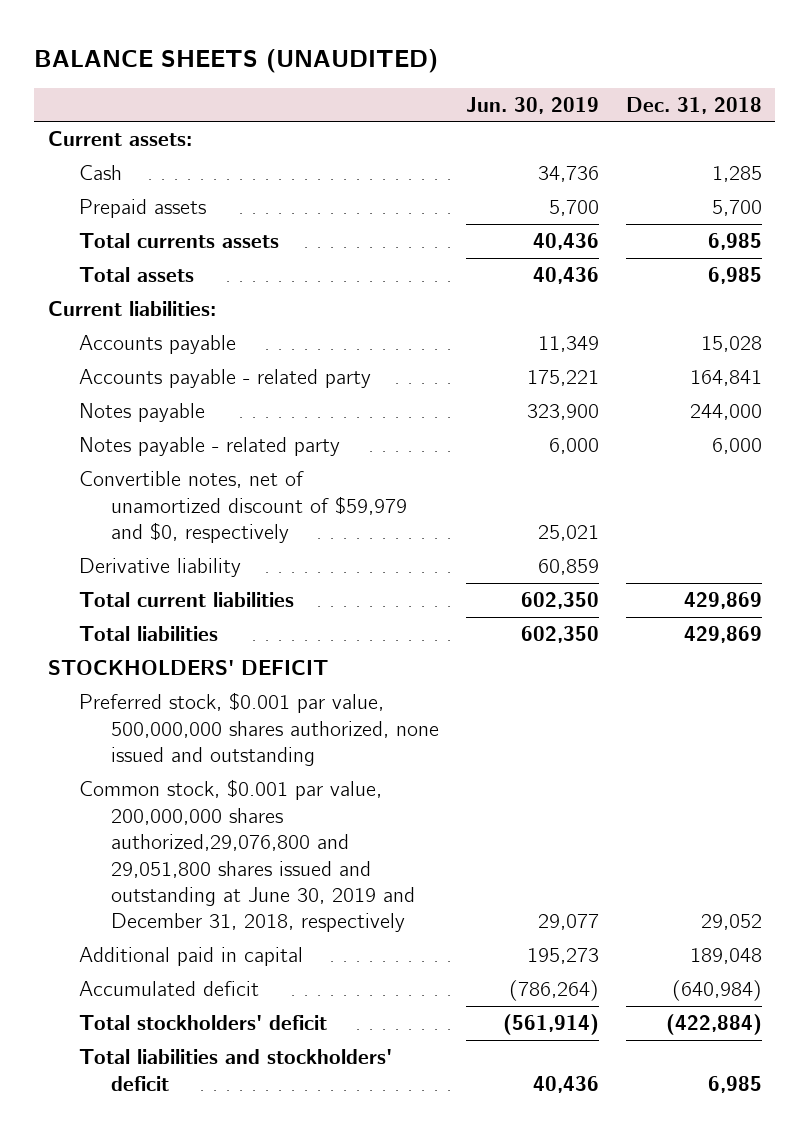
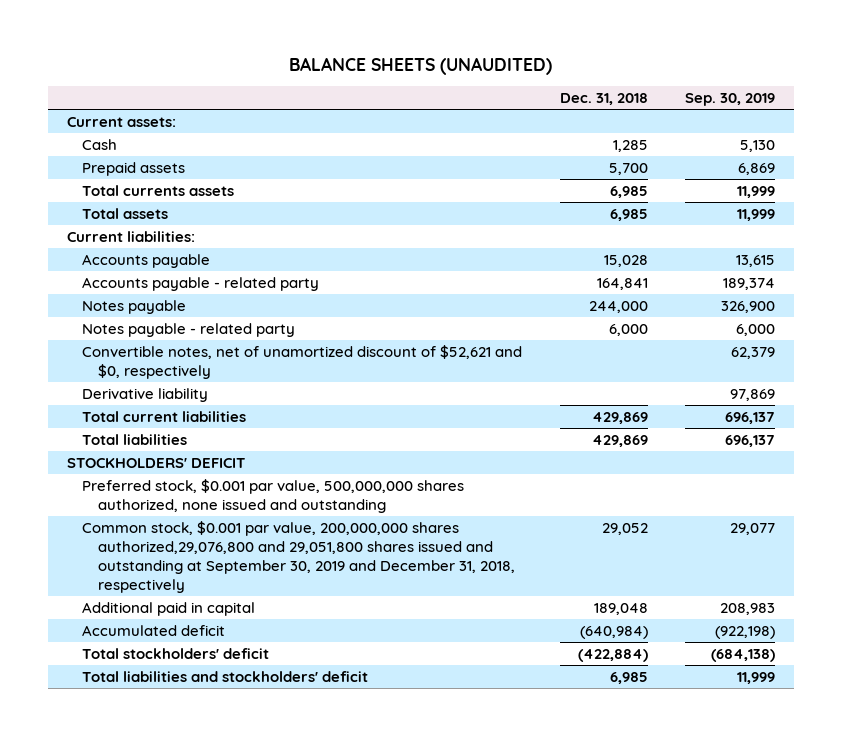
[465,96,599,114] Jun. 30, 2019 -> none
none -> [685,93,776,107] Sep. 30, 2019
[79,471,407,544] Convertible notes, net of unamortized discount of $59,979 and $0, respectively -> [82,344,523,379] Convertible notes, net of unamortized discount of $52,621 and $0, respectively
[79,779,415,933] Common stock, $0.001 par value, 200,000,000 shares authorized,29,076,800 and 29,051,800 shares issued and outstanding at June 30, 2019 and December 31, 2018, respectively -> [82,520,516,593] Common stock, $0.001 par value, 200,000,000 shares authorized,29,076,800 and 29,051,800 shares issued and outstanding at September 30, 2019 and December 31, 2018, respectively

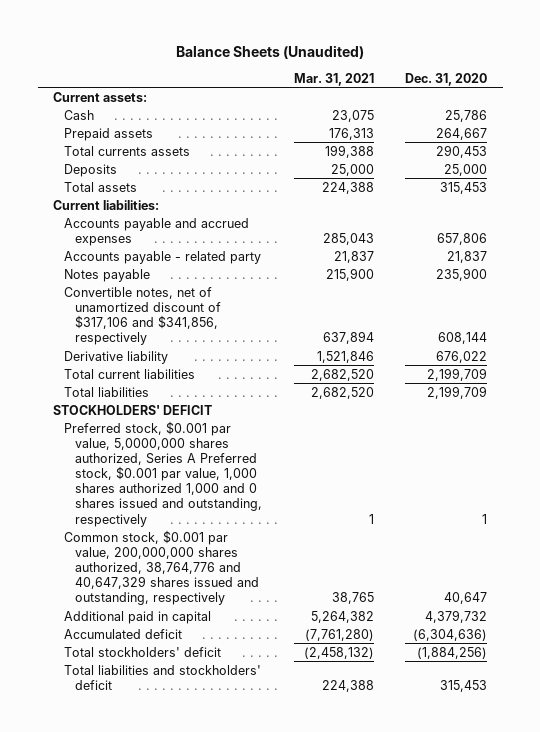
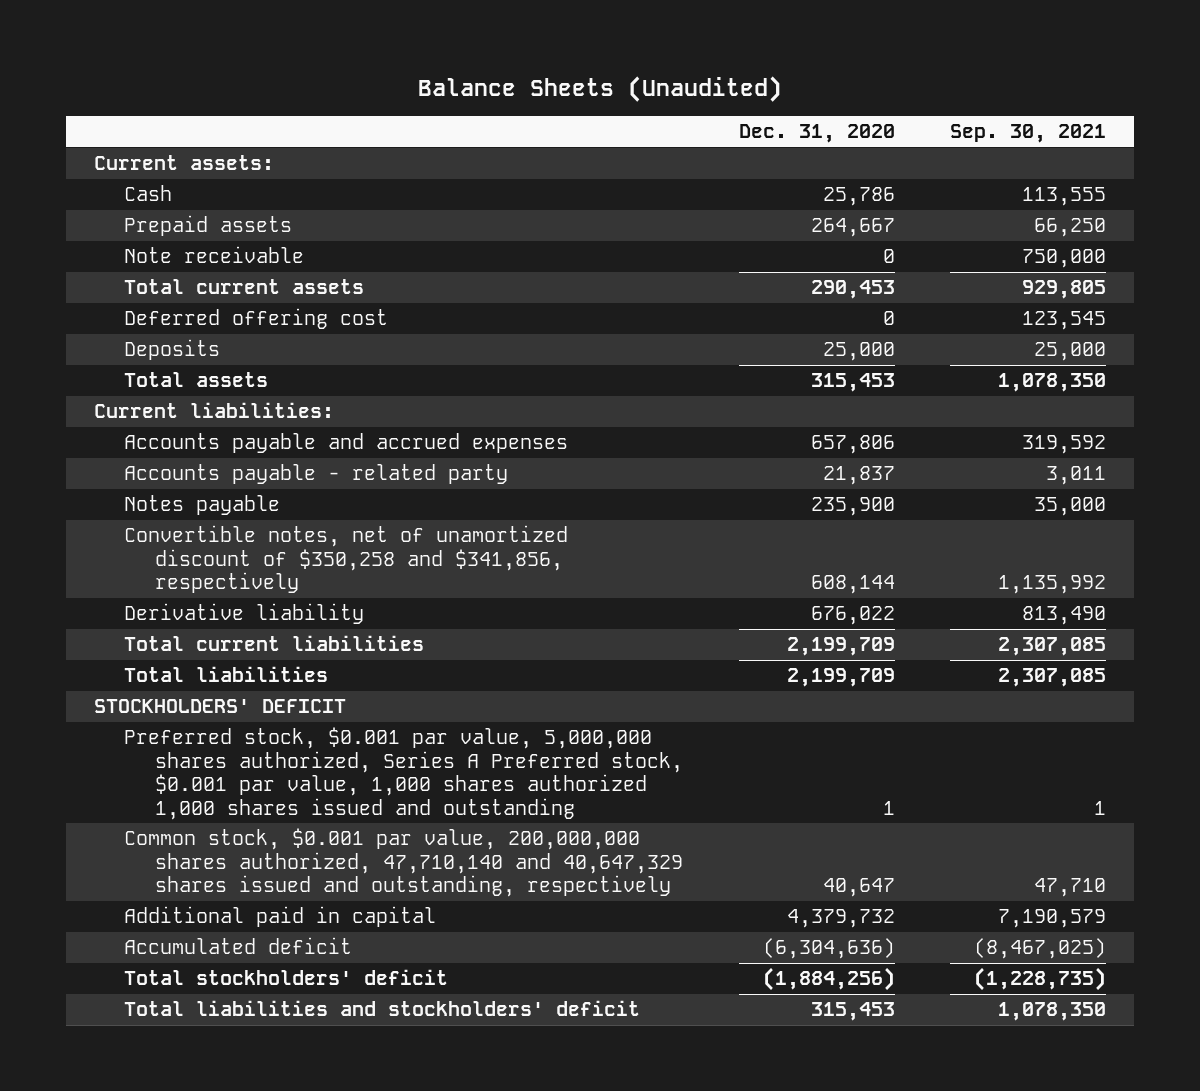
[293,72,374,86] Mar. 31, 2021 -> none
none -> [950,124,1107,144] Sep. 30, 2021
none -> [124,246,305,264] Note receivable
[64,145,191,156] Total currents assets -> [124,279,365,295] Total current assets
none -> [124,308,389,330] Deferred offering cost
[64,286,222,346] Convertible notes, net of unamortized discount of $317,106 and $341,856, respectively -> [124,525,569,594] Convertible notes, net of unamortized discount of $350,258 and $341,856, respectively
[64,420,263,527] Preferred stock, $0.001 par value, 5,0000,000 shares authorized, Series A Preferred stock, $0.001 par value, 1,000 shares authorized 1,000 and 0 shares issued and outstanding, respectively -> [124,727,684,820] Preferred stock, $0.001 par value, 5,000,000 shares authorized, Series A Preferred stock, $0.001 par value, 1,000 shares authorized 1,000 shares issued and outstanding
[64,529,260,606] Common stock, $0.001 par value, 200,000,000 shares authorized, 38,764,776 and 40,647,329 shares issued and outstanding, respectively -> [124,828,684,898] Common stock, $0.001 par value, 200,000,000 shares authorized, 47,710,140 and 40,647,329 shares issued and outstanding, respectively

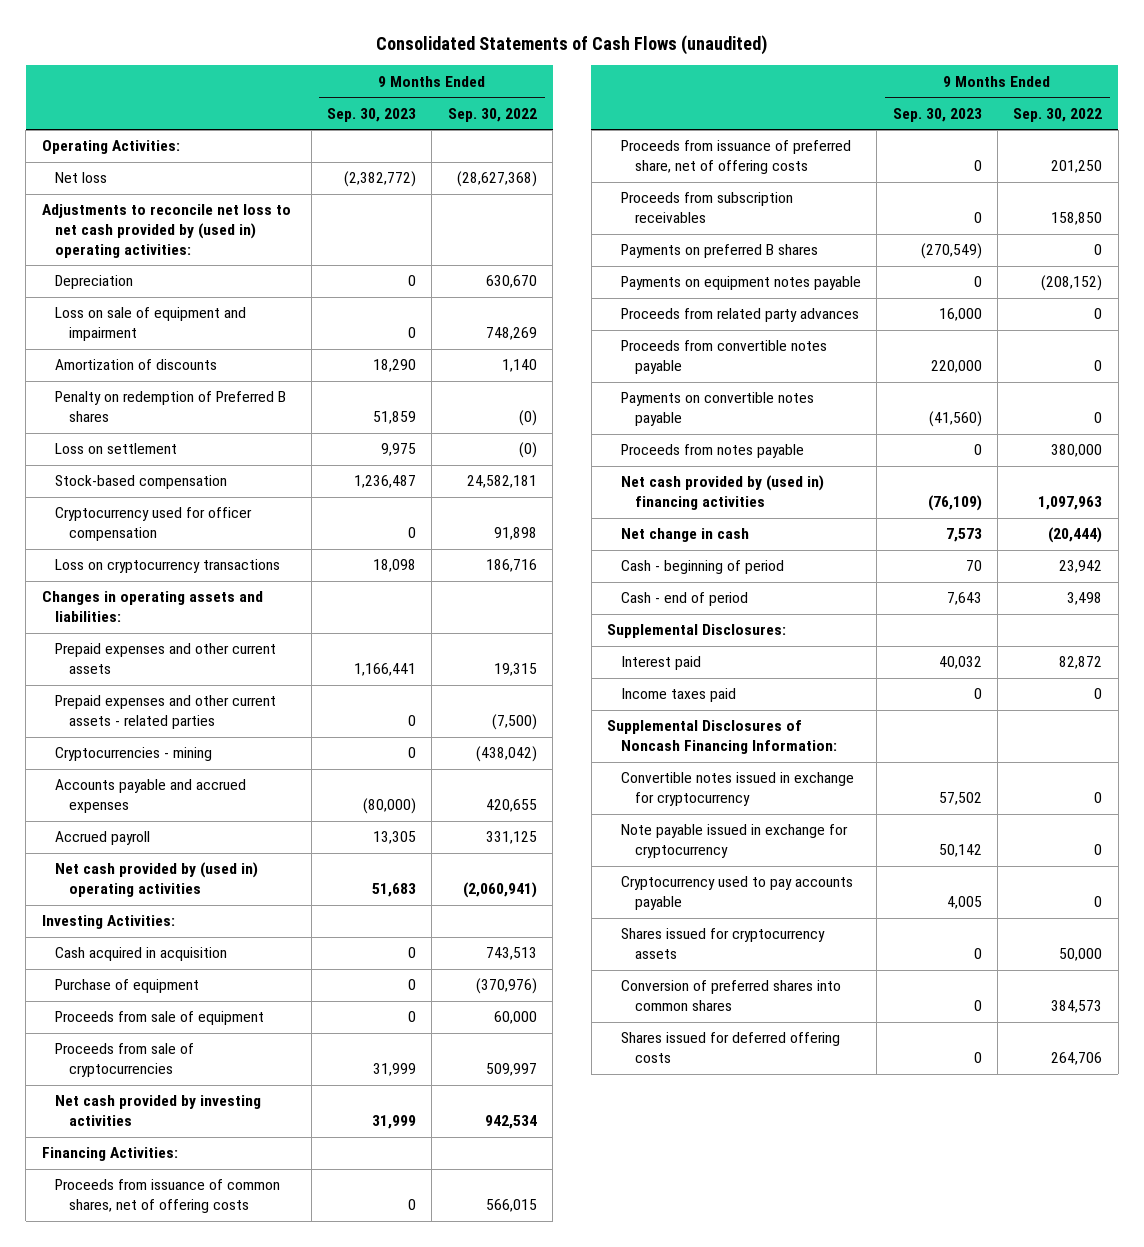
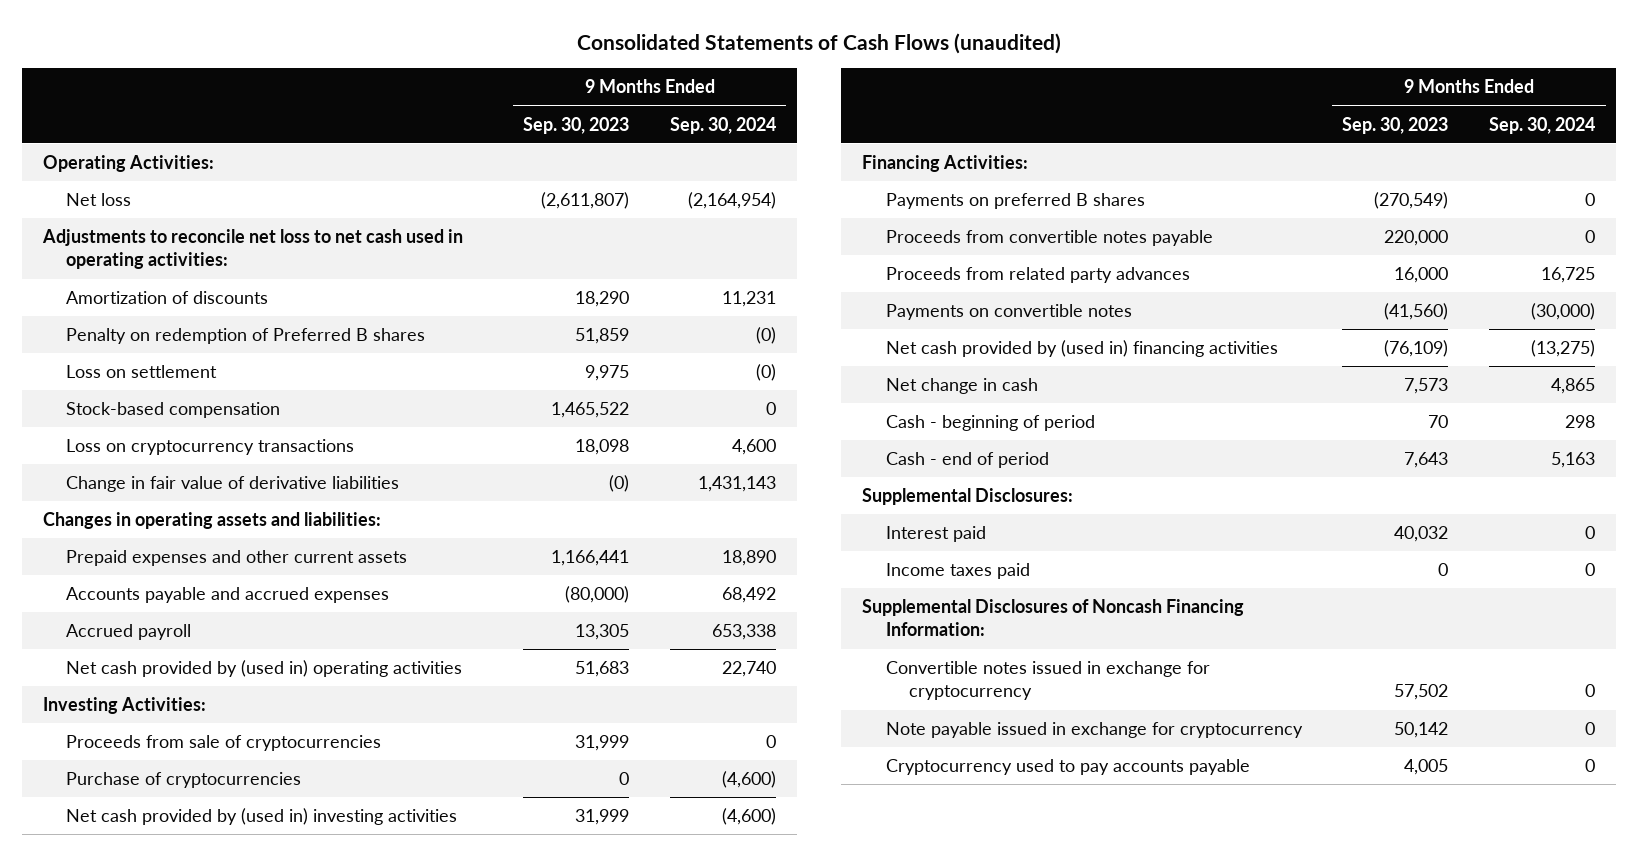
[447,107,537,122] Sep. 30, 2022 -> none
none -> [670,116,777,134] Sep. 30, 2024
[55,275,134,290] Depreciation -> none
[55,307,247,342] Loss on sale of equipment and impairment -> none
[344,171,417,188] (2,382,772) -> [541,192,630,210] (2,611,807)
[41,204,291,258] Adjustments to reconcile net loss to net cash provided by (used in) operating activities: -> [41,229,463,270] Adjustments to reconcile net loss to net cash used in operating activities:
[55,507,253,542] Cryptocurrency used for officer compensation -> none
[354,475,417,489] 1,236,487 -> [551,402,630,419] 1,465,522
none -> [66,476,400,493] Change in fair value of derivative liabilities
[55,695,277,730] Prepaid expenses and other current assets - related parties -> none
[55,747,213,762] Cryptocurrencies - mining -> none
[55,947,228,962] Cash acquired in acquisition -> none
[55,979,200,994] Purchase of equipment -> none
[55,1011,265,1026] Proceeds from sale of equipment -> none
none -> [66,772,302,789] Purchase of cryptocurrencies
[55,1095,262,1127] Net cash provided by investing activities -> [66,808,458,826] Net cash provided by (used in) investing activities
[55,1179,281,1214] Proceeds from issuance of common shares, net of offering costs -> none
[620,140,851,175] Proceeds from issuance of preferred share, net of offering costs -> none
[620,192,793,224] Proceeds from subscription receivables -> none
[620,276,861,291] Payments on equipment notes payable -> none
[620,444,804,459] Proceeds from notes payable -> none
[620,308,859,323] Proceeds from related party advances -> [885,267,1190,284] Proceeds from related party advances
[620,392,814,427] Payments on convertible notes payable -> [885,304,1132,321] Payments on convertible notes
[620,928,825,960] Shares issued for cryptocurrency assets -> none
[620,980,841,1012] Conversion of preferred shares into common shares -> none
[620,1032,840,1064] Shares issued for deferred offering costs -> none

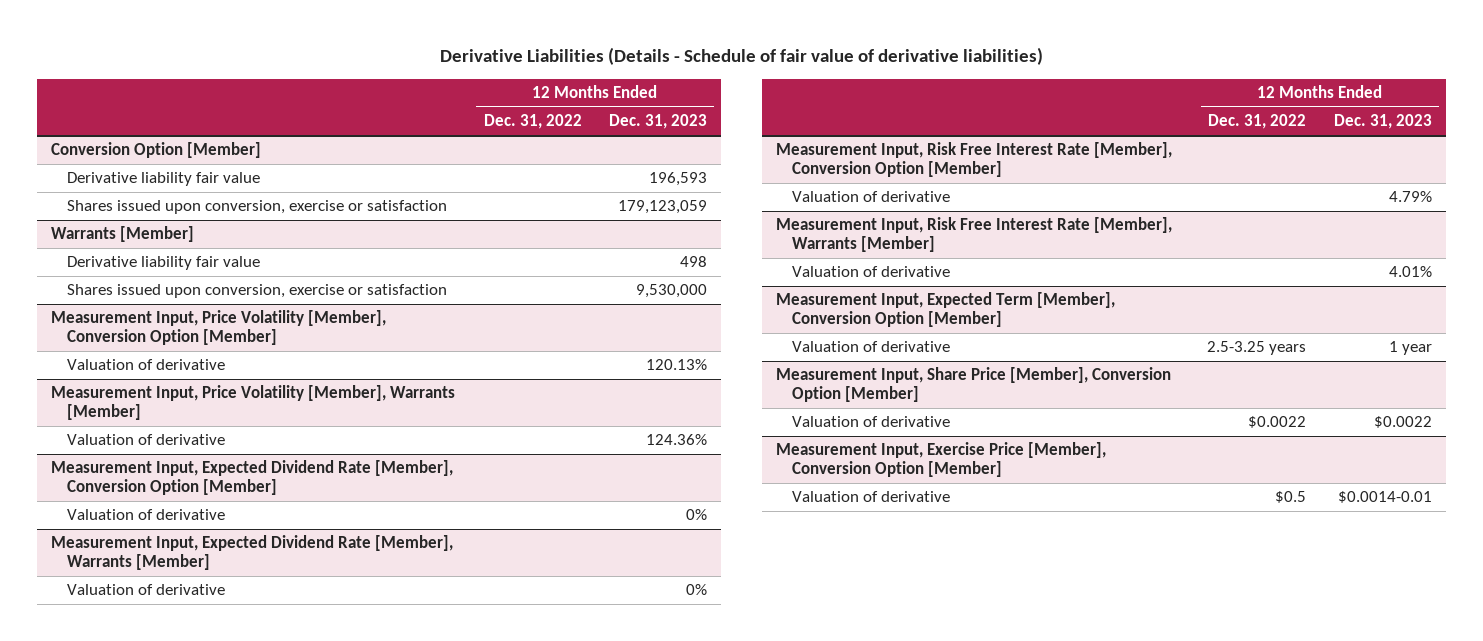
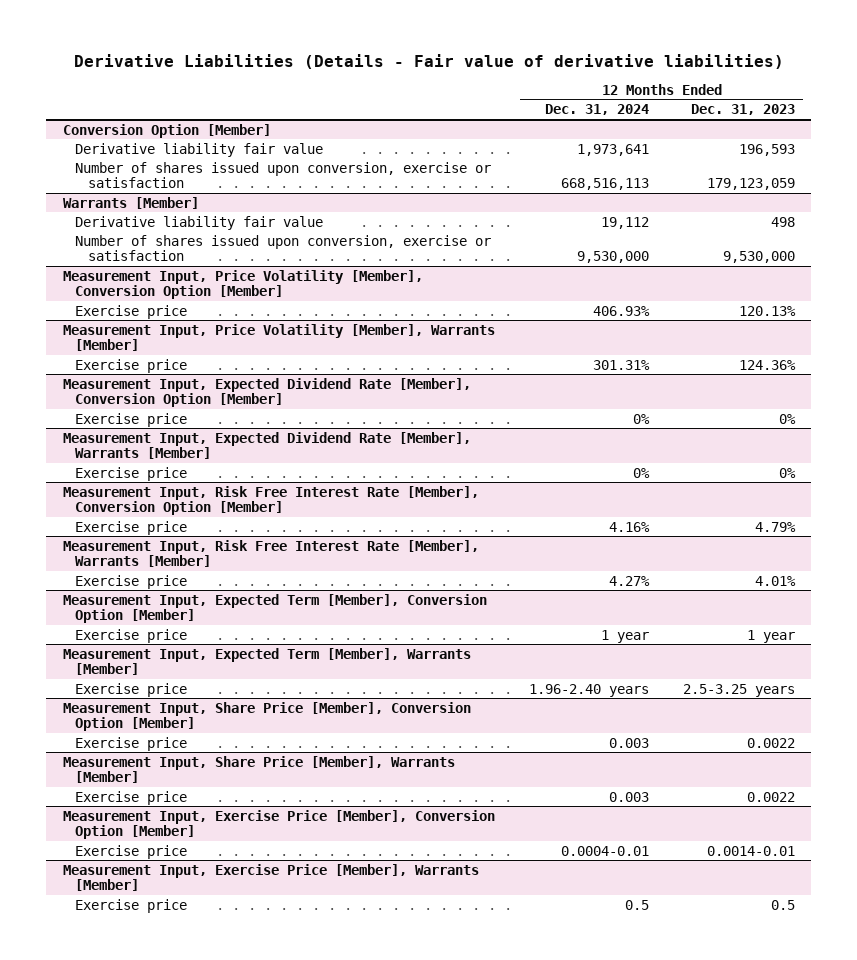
[439,47,1043,66] Derivative Liabilities (Details - Schedule of fair value of derivative liabilities) -> [73,53,784,69] Derivative Liabilities (Details - Fair value of derivative liabilities)
[483,114,582,130] Dec. 31, 2022 -> none
none -> [544,104,649,116] Dec. 31, 2024
[67,200,448,215] Shares issued upon conversion, exercise or satisfaction -> [75,161,492,189] Number of shares issued upon conversion, exercise or satisfaction
[67,284,448,299] Shares issued upon conversion, exercise or satisfaction -> [75,234,492,262] Number of shares issued upon conversion, exercise or satisfaction
[67,359,226,371] Valuation of derivative -> [75,304,188,319] Exercise price
[67,434,226,446] Valuation of derivative -> [75,358,188,373] Exercise price
[67,509,226,521] Valuation of derivative -> [75,412,188,427] Exercise price
[67,584,226,596] Valuation of derivative -> [75,466,188,481] Exercise price
[792,191,951,203] Valuation of derivative -> [75,520,188,535] Exercise price
[792,266,951,278] Valuation of derivative -> [75,574,188,589] Exercise price
[792,341,951,353] Valuation of derivative -> [75,628,188,643] Exercise price
none -> [62,647,471,676] Measurement Input, Expected Term [Member], Warrants [Member]
none -> [75,682,188,697] Exercise price
[792,416,951,428] Valuation of derivative -> none
none -> [75,736,188,751] Exercise price
none -> [62,755,455,784] Measurement Input, Share Price [Member], Warrants [Member]
none -> [75,790,188,805] Exercise price
[792,491,951,503] Valuation of derivative -> none
none -> [75,844,188,859] Exercise price
none -> [62,863,479,892] Measurement Input, Exercise Price [Member], Warrants [Member]
none -> [75,898,188,913] Exercise price

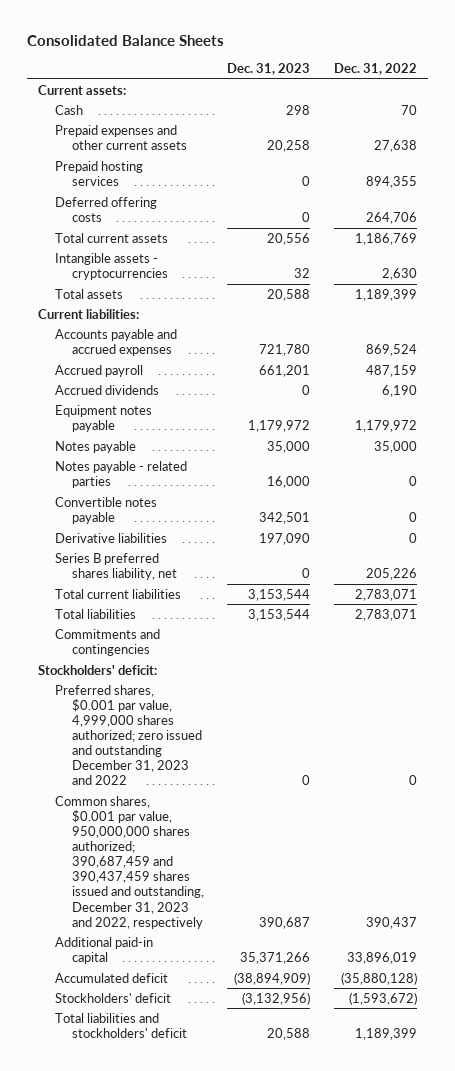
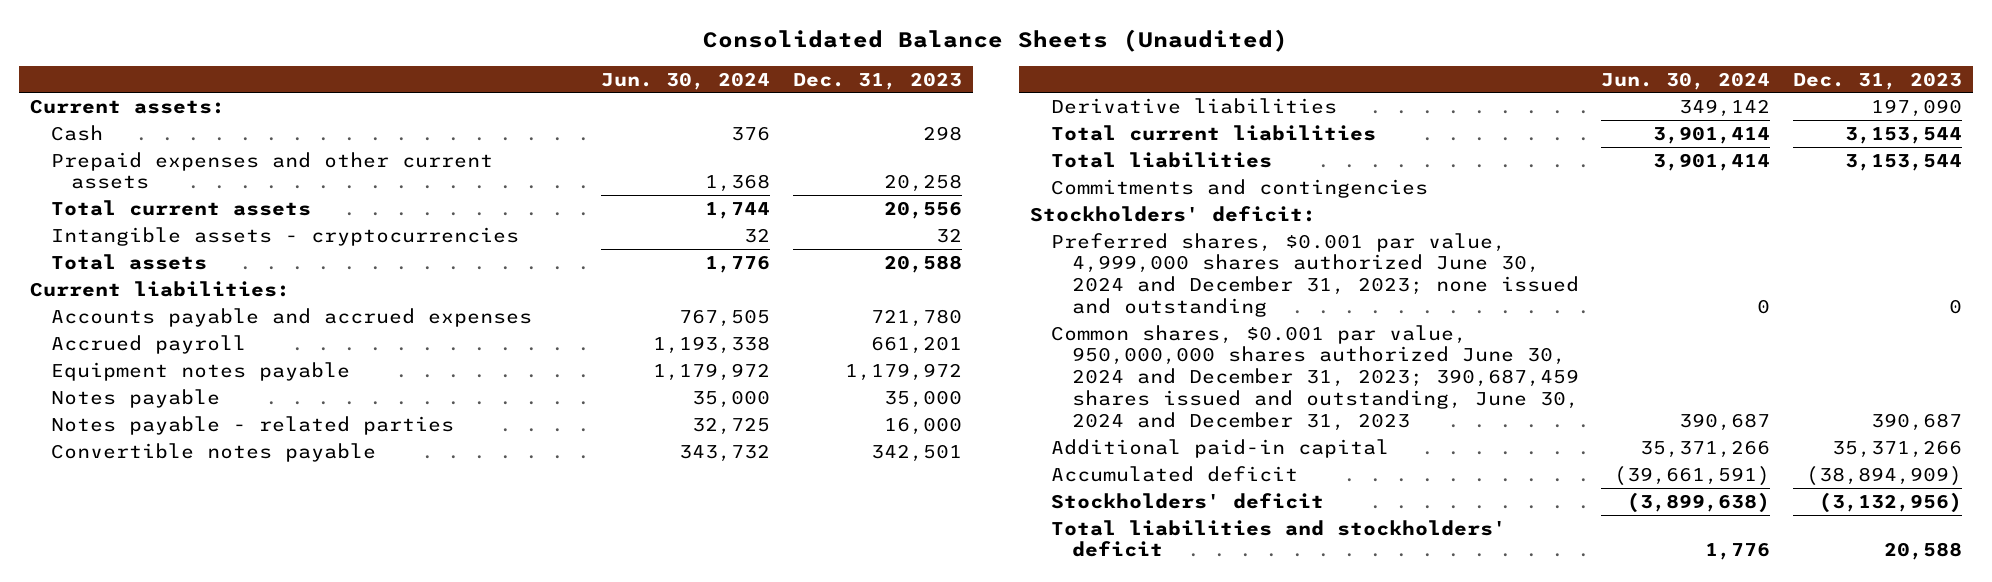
[26,34,224,46] Consolidated Balance Sheets -> [703,29,1289,53] Consolidated Balance Sheets (Unaudited)
[333,63,417,76] Dec. 31, 2022 -> none
none -> [601,71,771,90] Jun. 30, 2024
[54,160,143,186] Prepaid hosting services -> none
[54,196,157,222] Deferred offering costs -> none
[54,384,159,395] Accrued dividends -> none
[54,552,177,580] Series B preferred shares liability, net -> none
[54,684,202,786] Preferred shares, $0.001 par value, 4,999,000 shares authorized; zero issued and outstanding December 31, 2023 and 2022 -> [1051,232,1579,318] Preferred shares, $0.001 par value, 4,999,000 shares authorized June 30, 2024 and December 31, 2023; none issued and outstanding
[54,795,204,929] Common shares, $0.001 par value, 950,000,000 shares authorized; 390,687,459 and 390,437,459 shares issued and outstanding, December 31, 2023 and 2022, respectively -> [1051,324,1579,431] Common shares, $0.001 par value, 950,000,000 shares authorized June 30, 2024 and December 31, 2023; 390,687,459 shares issued and outstanding, June 30, 2024 and December 31, 2023

